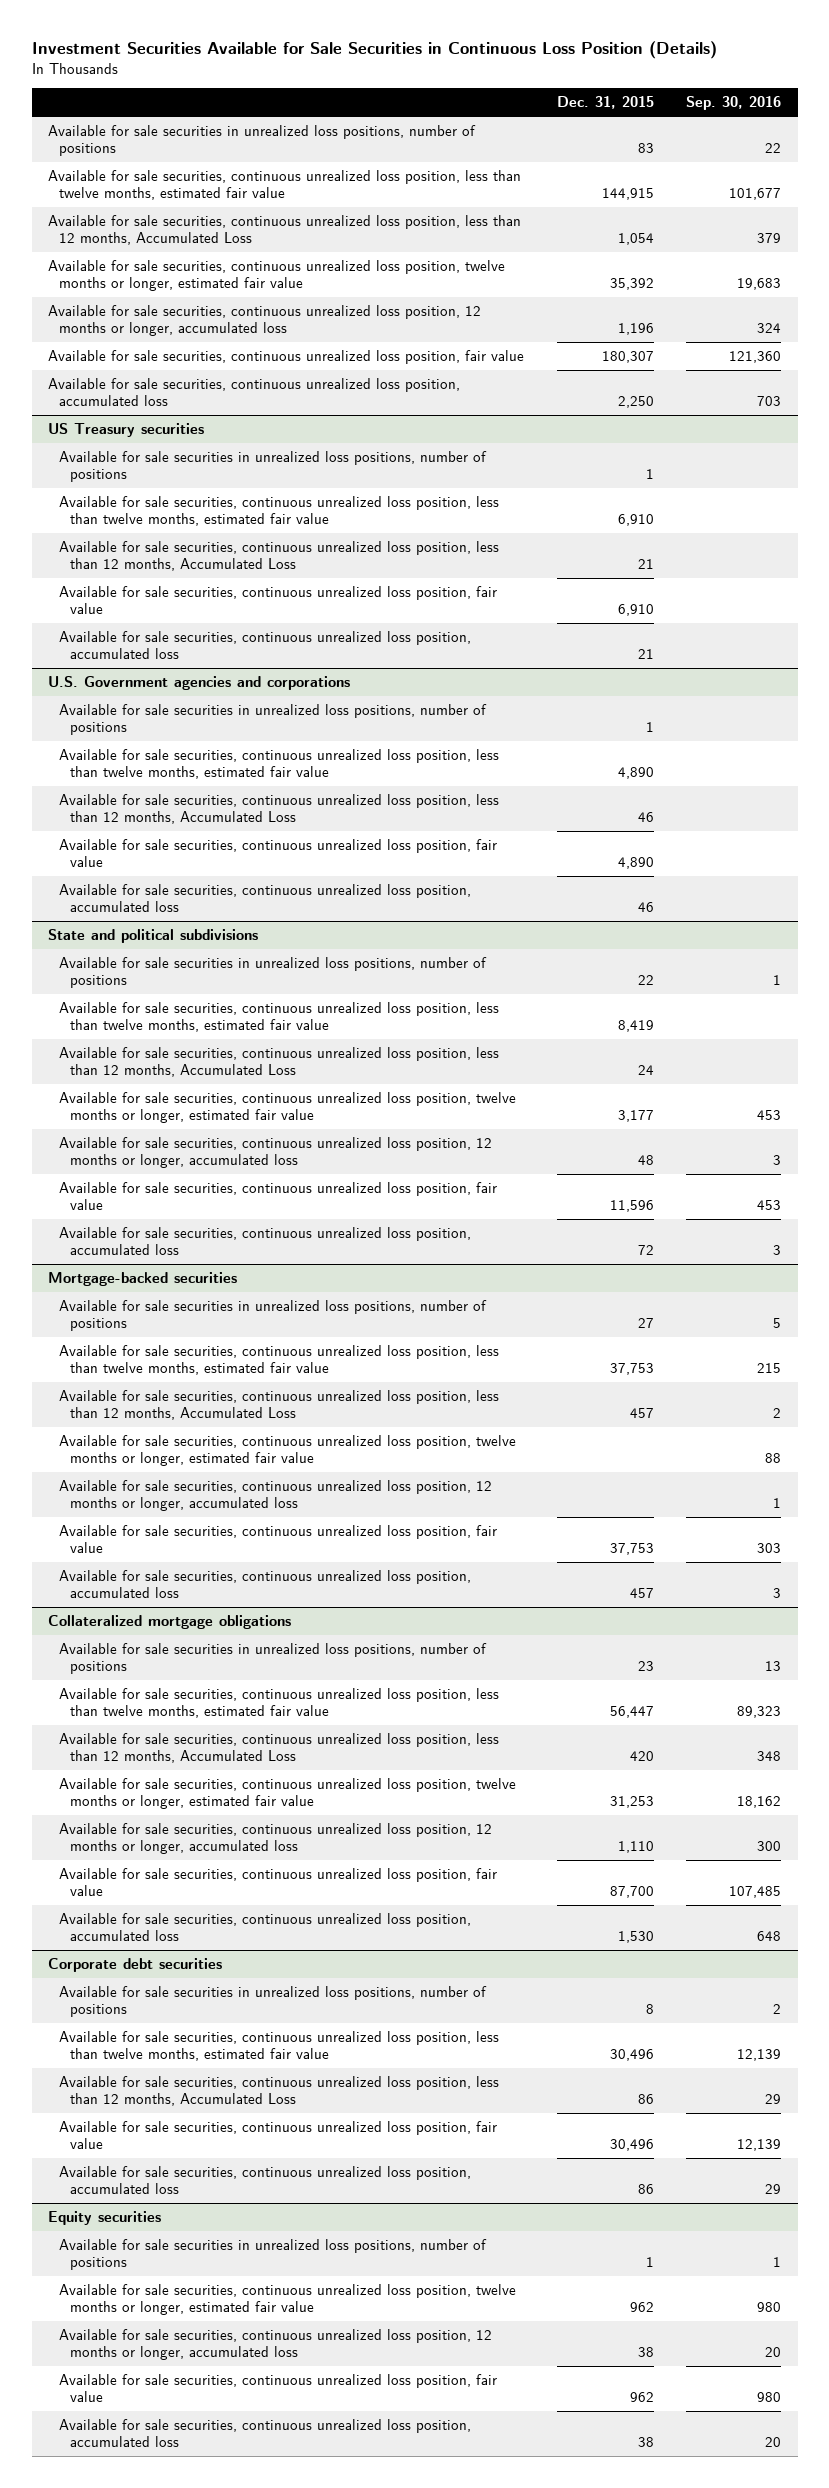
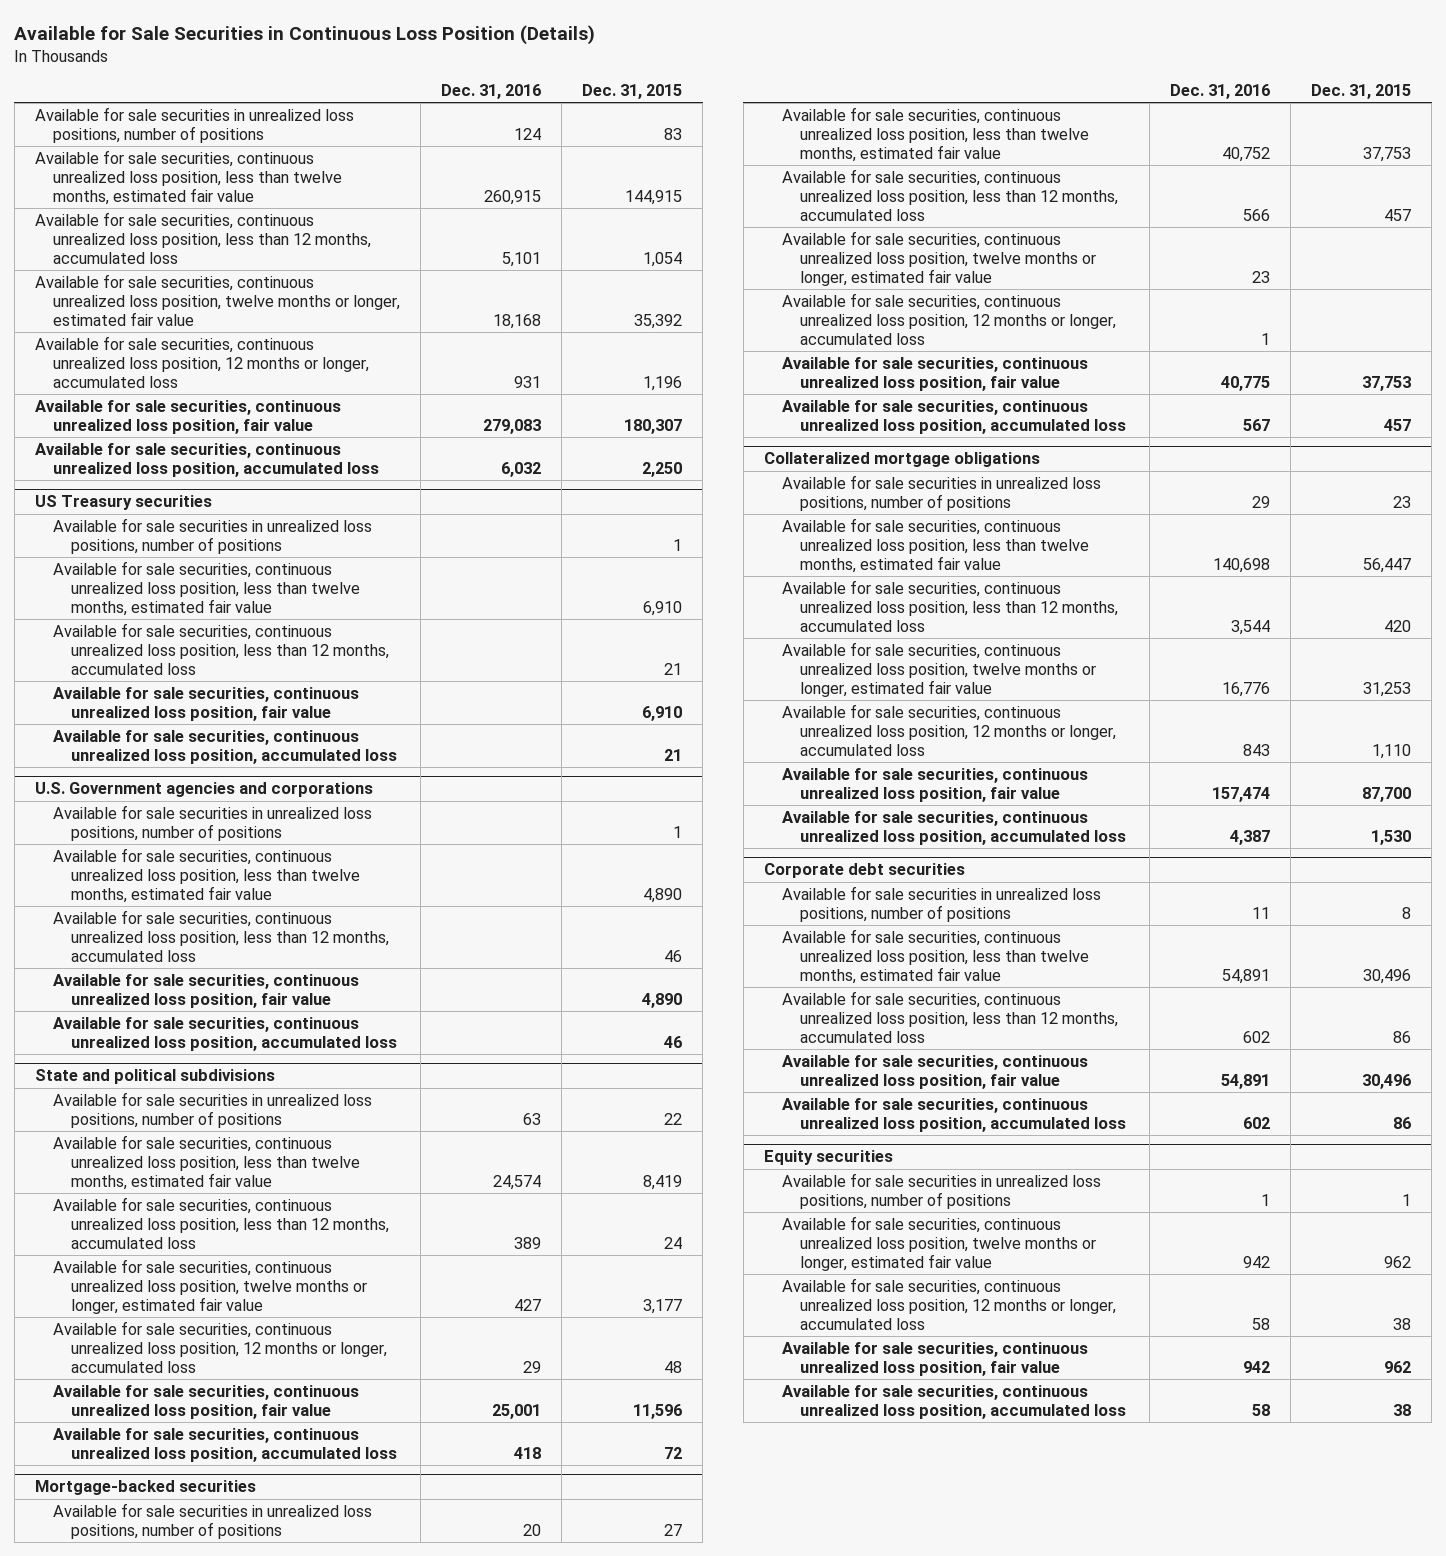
[31,41,717,60] Investment Securities Available for Sale Securities in Continuous Loss Position (Details) -> [14,24,596,45] Available for Sale Securities in Continuous Loss Position (Details)
[686,96,782,111] Sep. 30, 2016 -> none
none -> [440,83,541,99] Dec. 31, 2016
[48,215,522,246] Available for sale securities, continuous unrealized loss position, less than 12 months, Accumulated Loss -> [34,211,371,264] Available for sale securities, continuous unrealized loss position, less than 12 months, accumulated loss
[58,541,499,572] Available for sale securities, continuous unrealized loss position, less than 12 months, Accumulated Loss -> [52,622,389,675] Available for sale securities, continuous unrealized loss position, less than 12 months, accumulated loss
[58,794,499,825] Available for sale securities, continuous unrealized loss position, less than 12 months, Accumulated Loss -> [52,909,389,962] Available for sale securities, continuous unrealized loss position, less than 12 months, accumulated loss
[58,1047,499,1078] Available for sale securities, continuous unrealized loss position, less than 12 months, Accumulated Loss -> [52,1196,389,1249] Available for sale securities, continuous unrealized loss position, less than 12 months, accumulated loss
[58,1390,499,1421] Available for sale securities, continuous unrealized loss position, less than 12 months, Accumulated Loss -> [781,168,1118,221] Available for sale securities, continuous unrealized loss position, less than 12 months, accumulated loss
[58,1733,499,1764] Available for sale securities, continuous unrealized loss position, less than 12 months, Accumulated Loss -> [781,579,1118,632] Available for sale securities, continuous unrealized loss position, less than 12 months, accumulated loss
[58,2076,499,2107] Available for sale securities, continuous unrealized loss position, less than 12 months, Accumulated Loss -> [781,990,1118,1043] Available for sale securities, continuous unrealized loss position, less than 12 months, accumulated loss

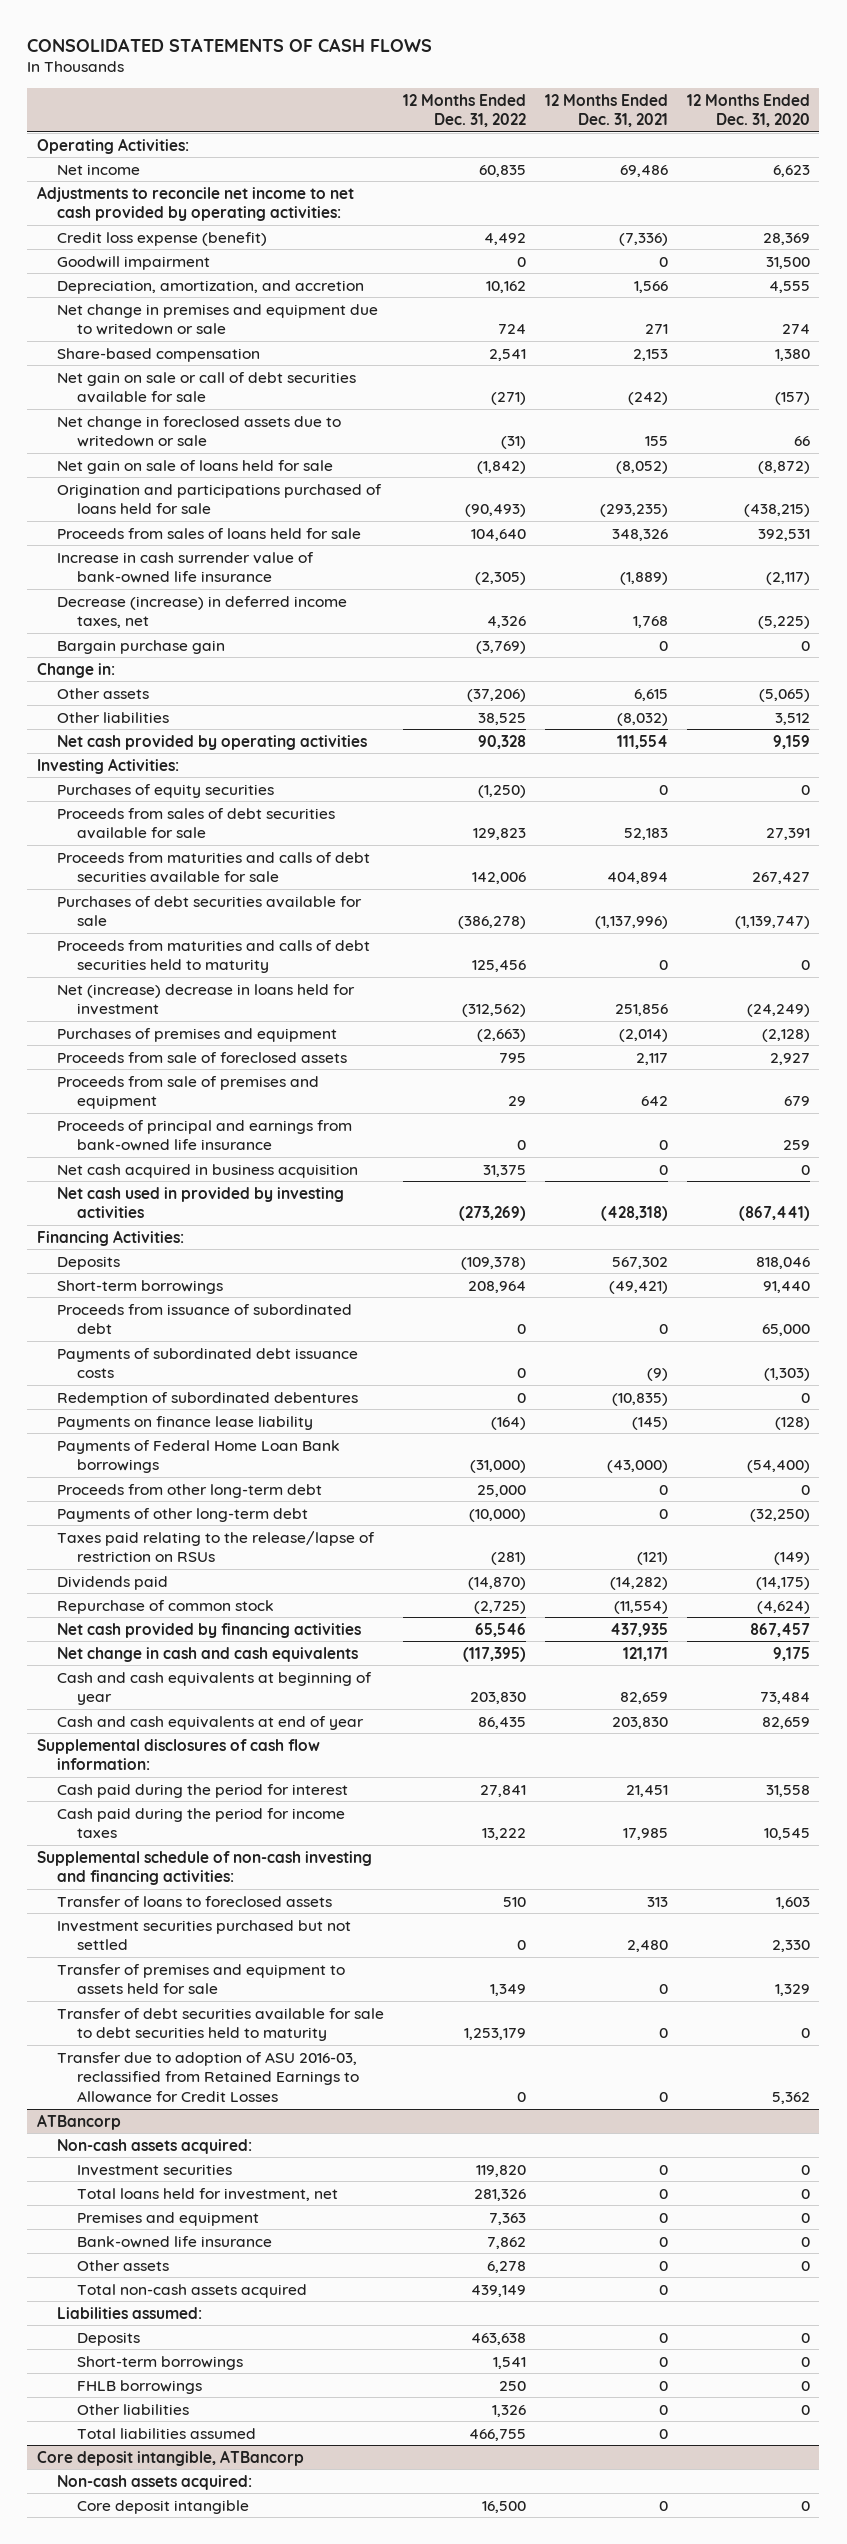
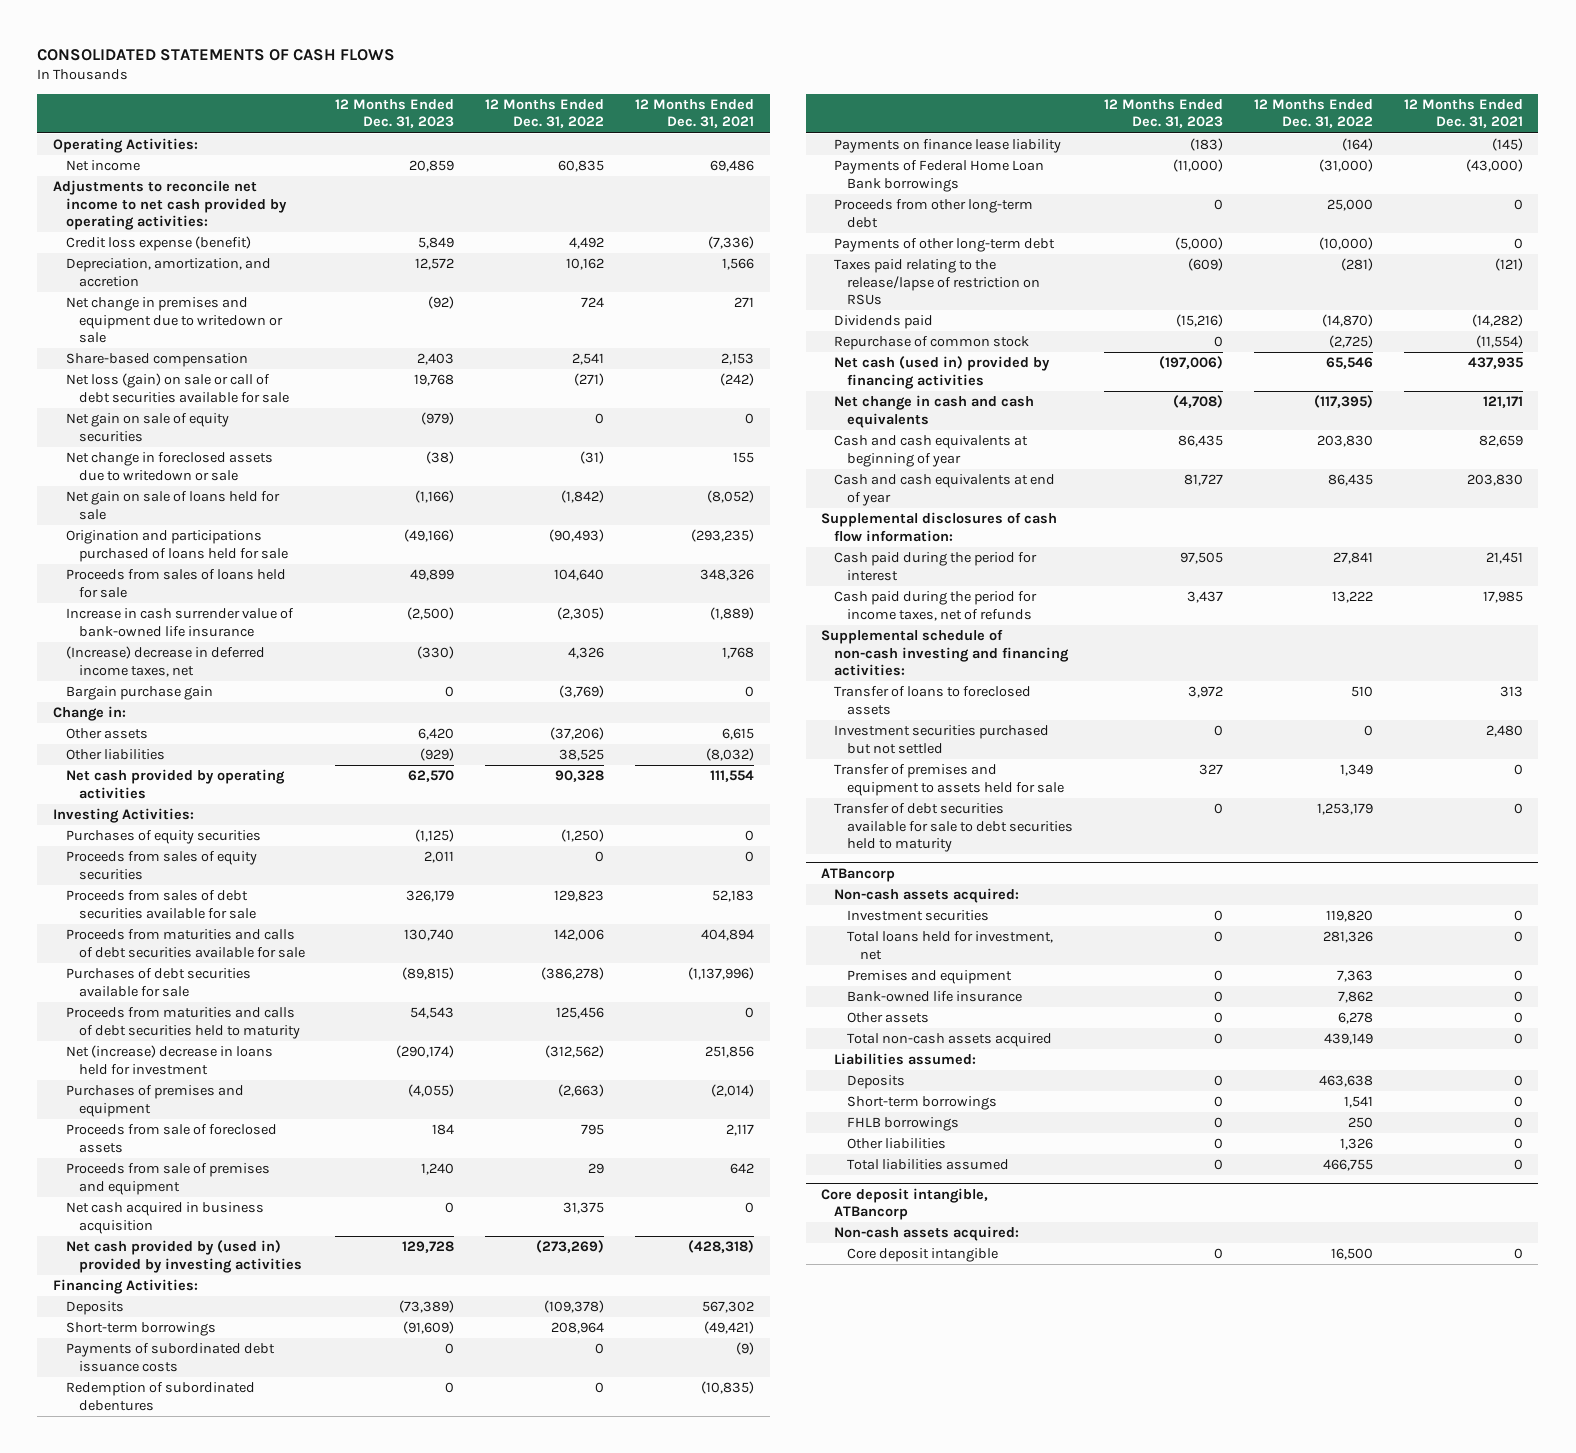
[686,93,810,128] 12 Months Ended Dec. 31, 2020 -> none
none -> [335,99,455,129] 12 Months Ended Dec. 31, 2023
[56,255,210,270] Goodwill impairment -> none
[56,371,356,404] Net gain on sale or call of debt securities available for sale -> [65,373,289,403] Net loss (gain) on sale or call of debt securities available for sale
none -> [65,413,229,442] Net gain on sale of equity securities
[56,595,347,629] Decrease (increase) in deferred income taxes, net -> [65,646,265,677] (Increase) decrease in deferred income taxes, net
none -> [65,851,257,880] Proceeds from sales of equity securities
[56,1119,352,1152] Proceeds of principal and earnings from bank-owned life insurance -> none
[56,1186,344,1219] Net cash used in provided by investing activities -> [65,1240,302,1273] Net cash provided by (used in) provided by investing activities
[56,1303,352,1335] Proceeds from issuance of subordinated debt -> none
[56,1622,361,1638] Net cash provided by financing activities -> [834,356,1051,389] Net cash (used in) provided by financing activities
[56,1807,345,1839] Cash paid during the period for income taxes -> [834,591,1038,621] Cash paid during the period for income taxes, net of refunds
[56,2051,359,2104] Transfer due to adoption of ASU 2016-03, reclassified from Retained Earnings to Allowance for Credit Losses -> none

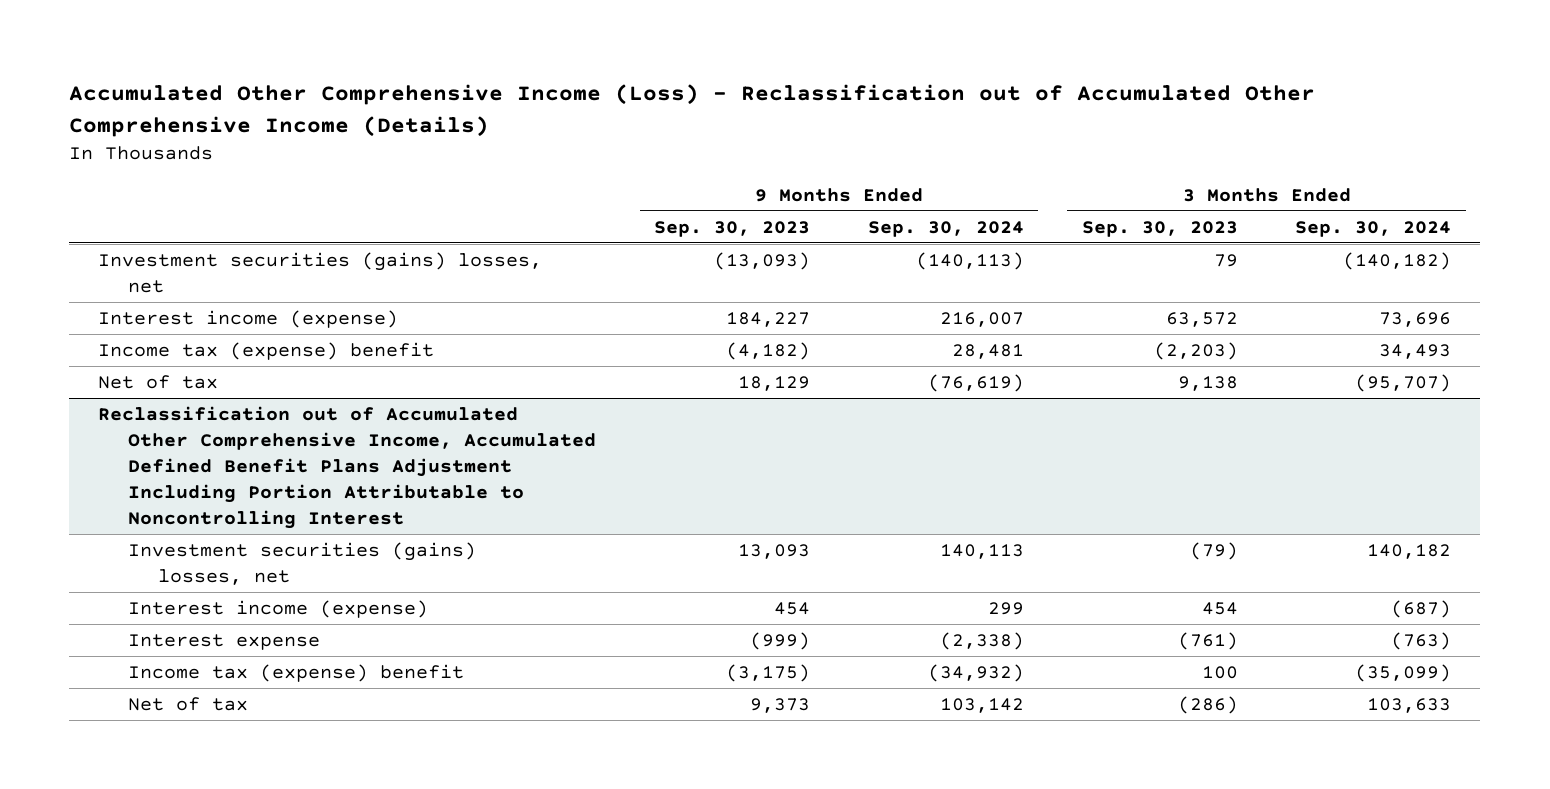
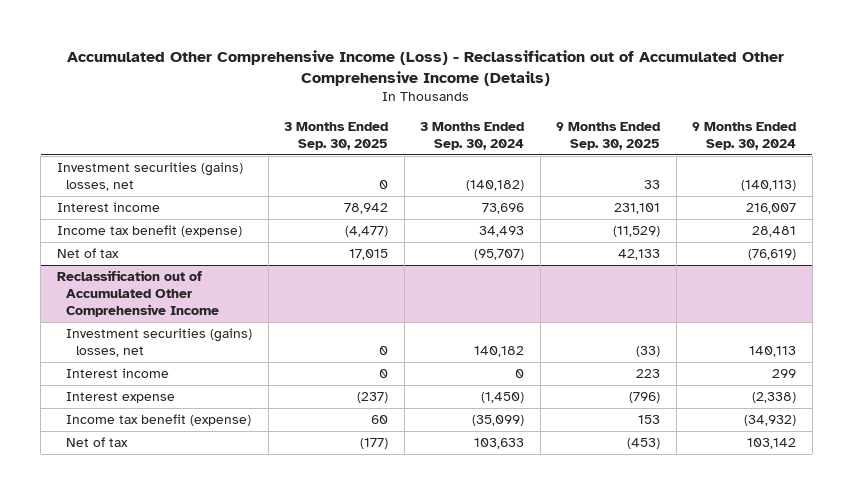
[654,220,811,237] Sep. 30, 2023 -> none
[1081,220,1238,237] Sep. 30, 2023 -> none
none -> [284,121,389,150] 3 Months Ended Sep. 30, 2025
none -> [556,121,661,150] 9 Months Ended Sep. 30, 2025
[98,309,399,328] Interest income (expense) -> [56,202,160,213] Interest income
[98,341,435,360] Income tax (expense) benefit -> [56,225,242,238] Income tax benefit (expense)
[98,405,597,529] Reclassification out of Accumulated Other Comprehensive Income, Accumulated Defined Benefit Plans Adjustment Including Portion Attributable to Noncontrolling Interest -> none
none -> [56,270,220,317] Reclassification out of Accumulated Other Comprehensive Income
[128,599,429,618] Interest income (expense) -> [66,368,170,379] Interest income
[1391,599,1452,618] (687) -> [515,369,525,379] 0
[1391,631,1452,650] (763) -> [481,392,525,404] (1,450)
[128,663,465,682] Income tax (expense) benefit -> [66,414,252,427] Income tax benefit (expense)

